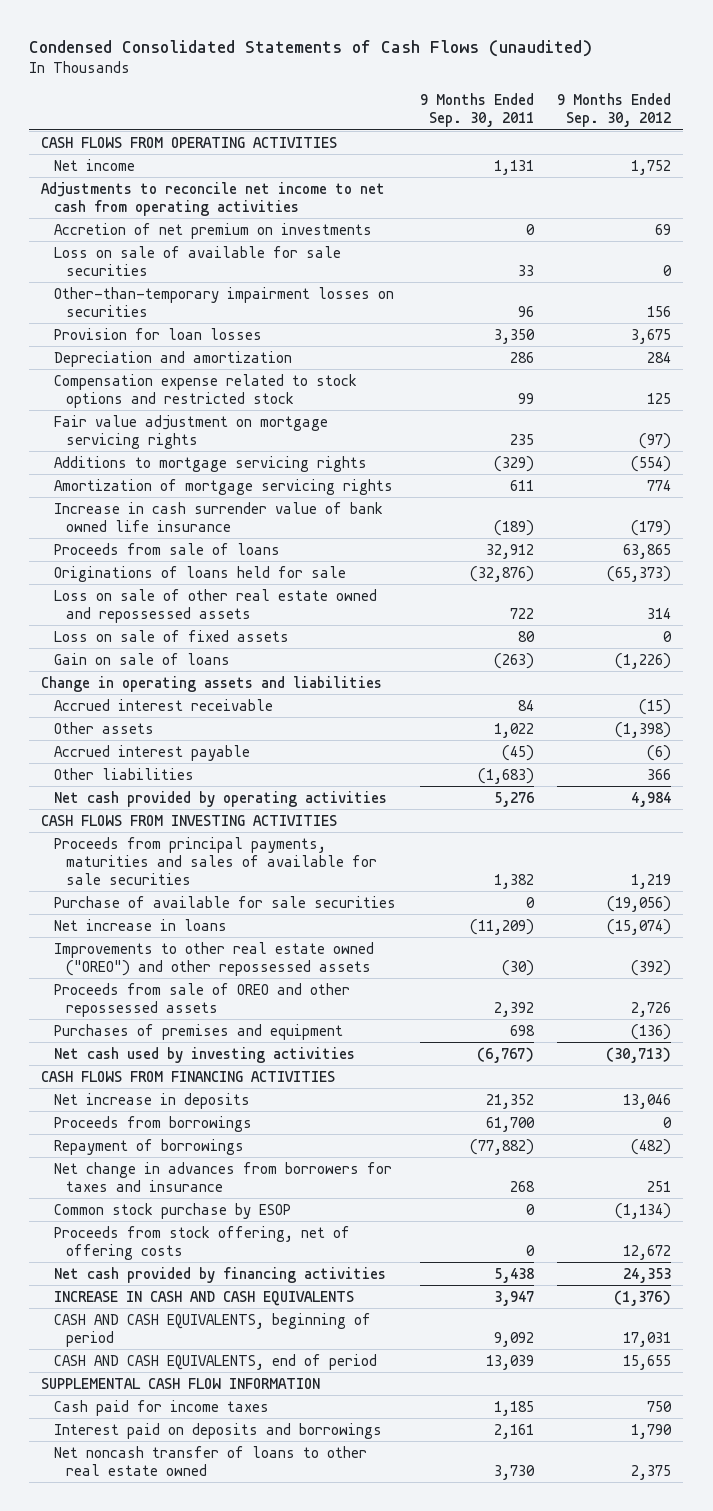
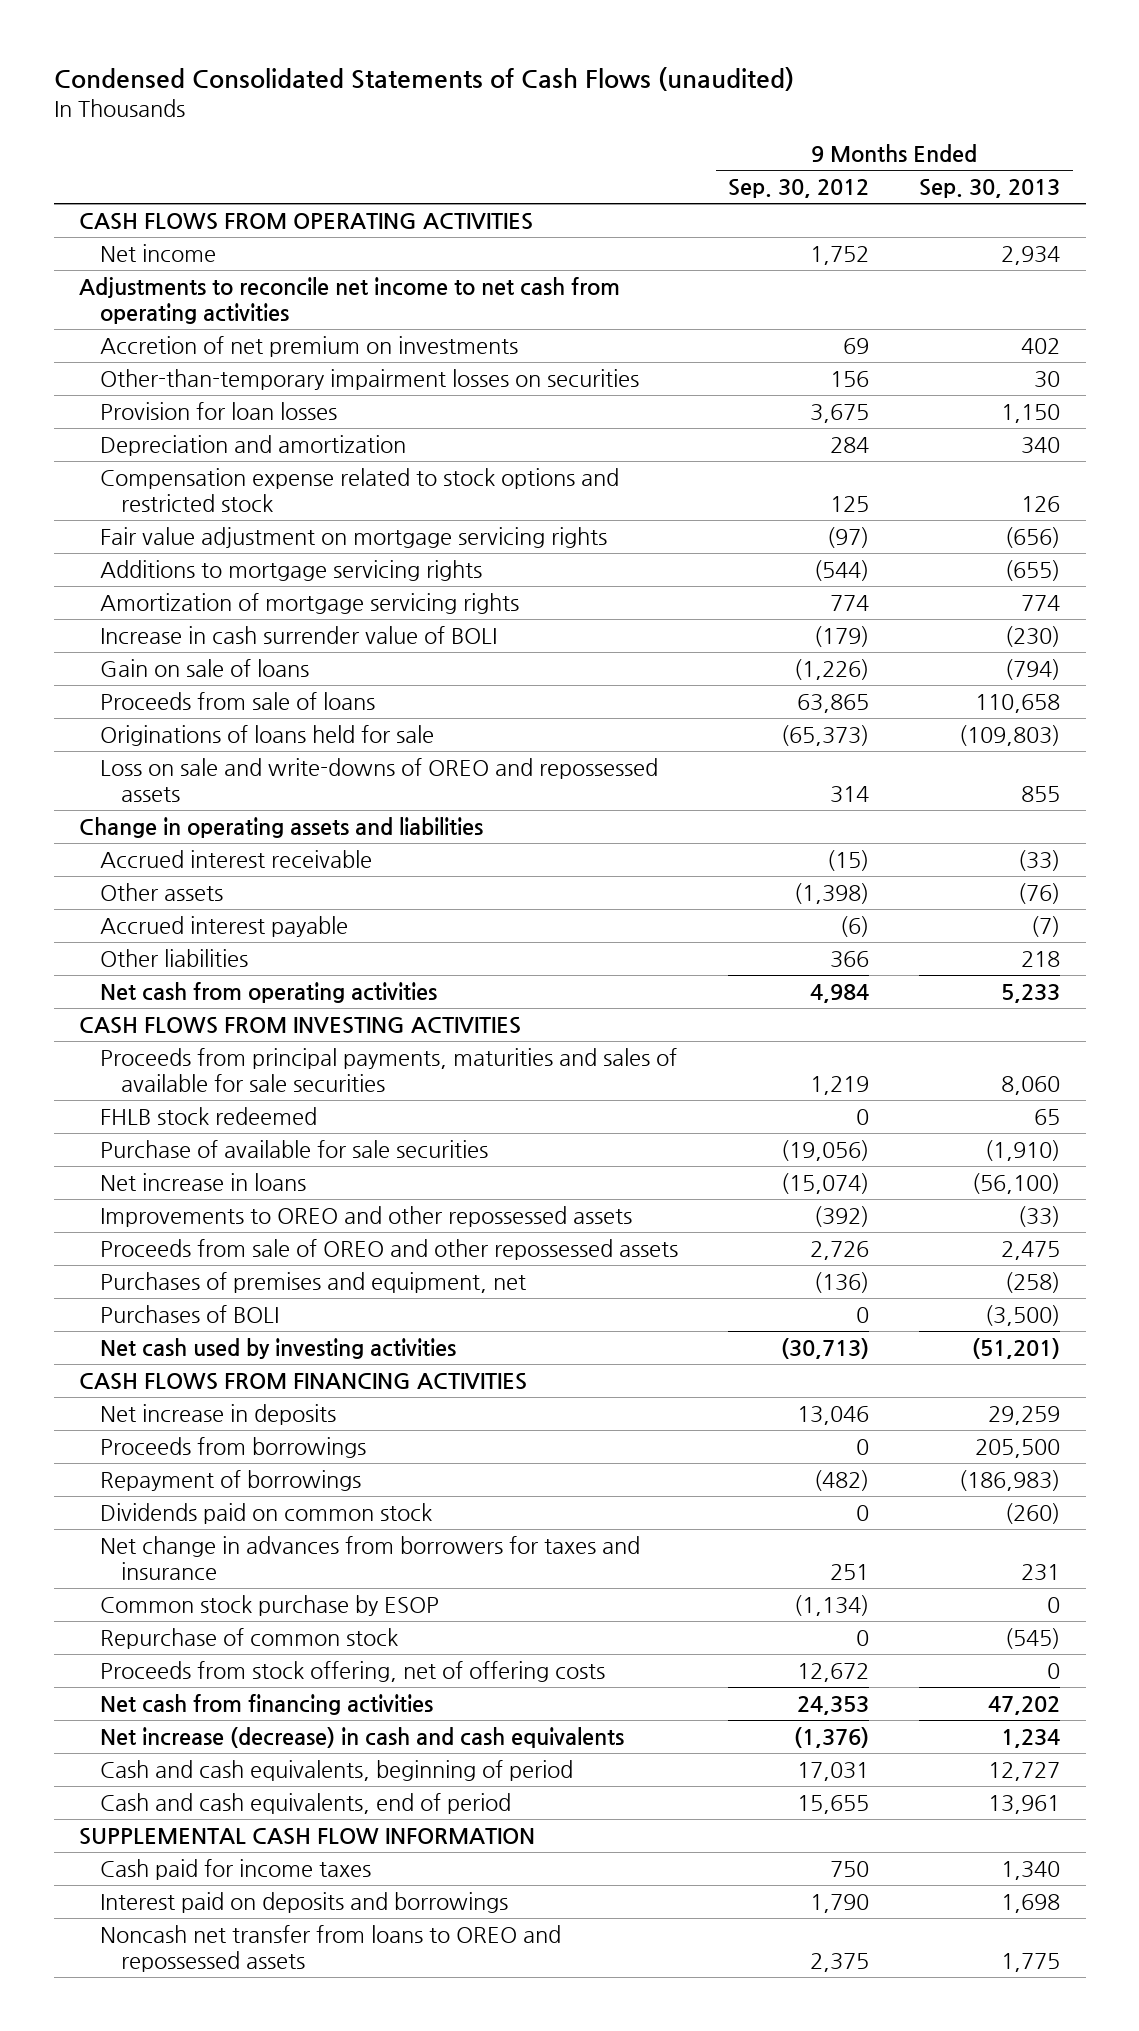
[419,93,534,128] 9 Months Ended Sep. 30, 2011 -> none
none -> [919,179,1061,199] Sep. 30, 2013
[53,245,341,276] Loss on sale of available for sale securities -> none
[631,455,672,472] (554) -> [814,559,870,581] (544)
[53,501,383,532] Increase in cash surrender value of bank owned life insurance -> [99,625,497,644] Increase in cash surrender value of BOLI
[53,652,230,665] Gain on sale of loans -> [99,658,309,677] Gain on sale of loans
[53,629,289,642] Loss on sale of fixed assets -> none
[53,588,377,623] Loss on sale of other real estate owned and repossessed assets -> [99,757,658,802] Loss on sale and write-downs of OREO and repossessed assets
[53,790,387,807] Net cash provided by operating activities -> [99,981,437,1003] Net cash from operating activities
none -> [99,1106,317,1125] FHLB stock redeemed
[53,941,374,976] Improvements to other real estate owned ("OREO") and other repossessed assets -> [99,1205,632,1227] Improvements to OREO and other repossessed assets
[53,1023,343,1040] Purchases of premises and equipment -> [99,1271,526,1293] Purchases of premises and equipment, net
none -> [99,1304,279,1323] Purchases of BOLI
none -> [99,1502,432,1524] Dividends paid on common stock
none -> [99,1627,398,1649] Repurchase of common stock
[53,1266,386,1283] Net cash provided by financing activities -> [99,1693,433,1715] Net cash from financing activities
[53,1290,354,1306] INCREASE IN CASH AND CASH EQUIVALENTS -> [99,1726,624,1748] Net increase (decrease) in cash and cash equivalents
[53,1312,371,1347] CASH AND CASH EQUIVALENTS, beginning of period -> [99,1759,573,1781] Cash and cash equivalents, beginning of period
[53,1353,377,1370] CASH AND CASH EQUIVALENTS, end of period -> [99,1792,511,1814] Cash and cash equivalents, end of period
[53,1445,367,1476] Net noncash transfer of loans to other real estate owned -> [99,1924,561,1972] Noncash net transfer from loans to OREO and repossessed assets

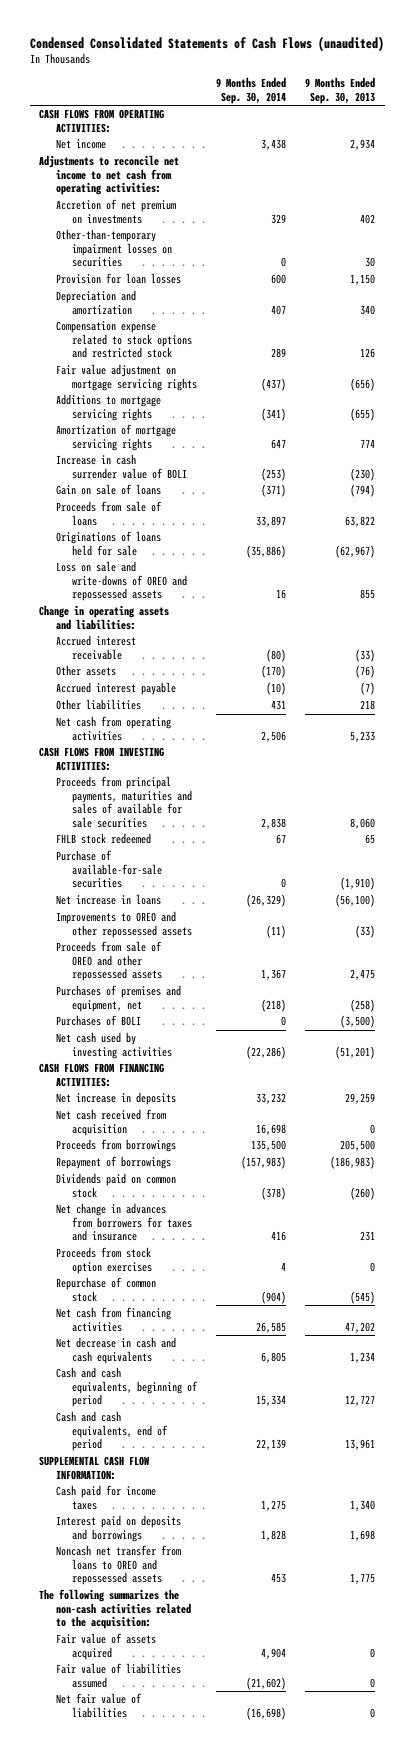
[728,179,870,199] Sep. 30, 2012 -> none
none -> [216,77,287,104] 9 Months Ended Sep. 30, 2014
[78,212,533,230] CASH FLOWS FROM OPERATING ACTIVITIES -> [39,109,165,133] CASH FLOWS FROM OPERATING ACTIVITIES:
[78,276,620,324] Adjustments to reconcile net income to net cash from operating activities -> [39,155,180,196] Adjustments to reconcile net income to net cash from operating activities:
[975,693,1061,713] 110,658 -> [345,515,376,527] 63,822
[959,724,1061,746] (109,803) -> [335,544,376,558] (62,967)
[78,816,483,838] Change in operating assets and liabilities -> [39,605,170,630] Change in operating assets and liabilities:
[78,1016,521,1034] CASH FLOWS FROM INVESTING ACTIVITIES -> [39,747,165,771] CASH FLOWS FROM INVESTING ACTIVITIES:
[99,1139,488,1158] Purchase of available for sale securities -> [55,850,162,889] Purchase of available-for-sale securities
[78,1372,527,1390] CASH FLOWS FROM FINANCING ACTIVITIES -> [39,1063,165,1087] CASH FLOWS FROM FINANCING ACTIVITIES:
none -> [55,1109,166,1136] Net cash received from acquisition
[99,1594,439,1616] Common stock purchase by ESOP -> none
none -> [55,1247,152,1274] Proceeds from stock option exercises
[99,1660,605,1682] Proceeds from stock offering, net of offering costs -> none
[99,1726,624,1748] Net increase (decrease) in cash and cash equivalents -> [55,1337,176,1364] Net decrease in cash and cash equivalents
[78,1827,535,1845] SUPPLEMENTAL CASH FLOW INFORMATION -> [39,1456,151,1480] SUPPLEMENTAL CASH FLOW INFORMATION:
none -> [39,1589,191,1630] The following summarizes the non-cash activities related to the acquisition:
none -> [55,1633,156,1660] Fair value of assets acquired
none -> [55,1663,181,1688] Fair value of liabilities assumed
none -> [55,1693,142,1718] Net fair value of liabilities

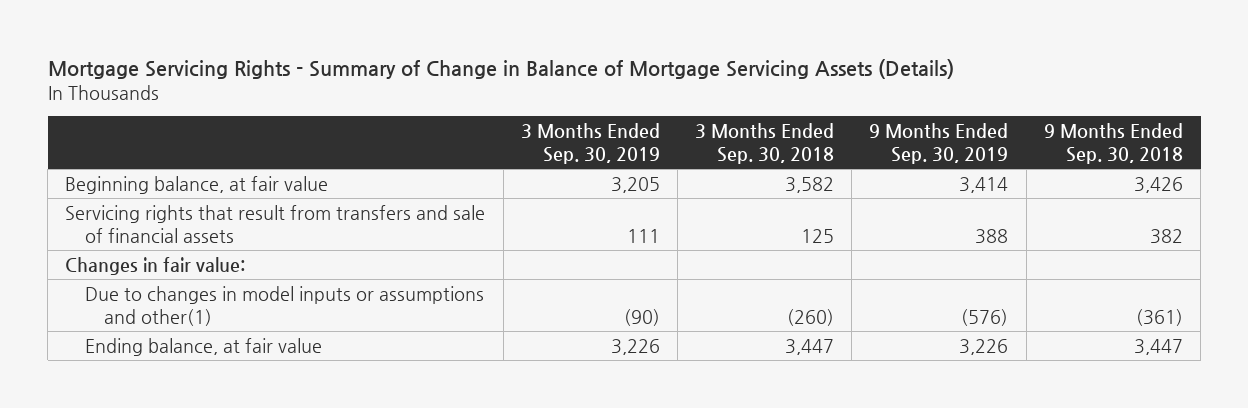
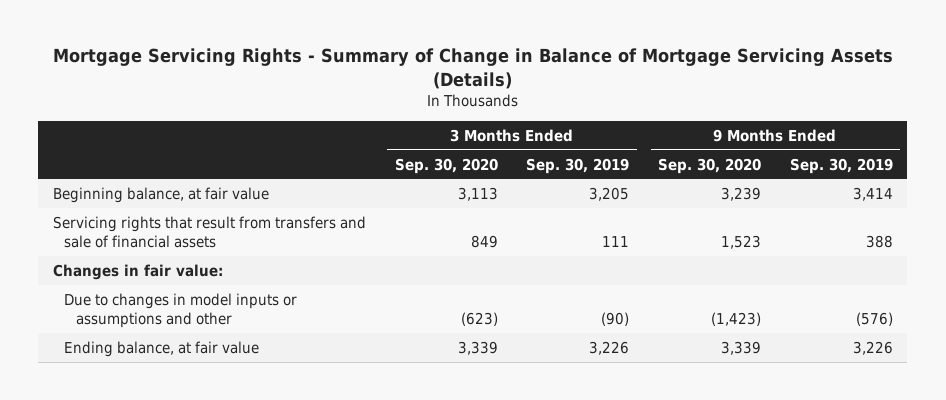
[695,123,835,164] 3 Months Ended Sep. 30, 2018 -> none
[1043,123,1183,164] 9 Months Ended Sep. 30, 2018 -> none
none -> [394,157,498,174] Sep. 30, 2020
none -> [658,157,762,174] Sep. 30, 2020
[84,285,484,326] Due to changes in model inputs or assumptions and other(1) -> [64,292,298,329] Due to changes in model inputs or assumptions and other

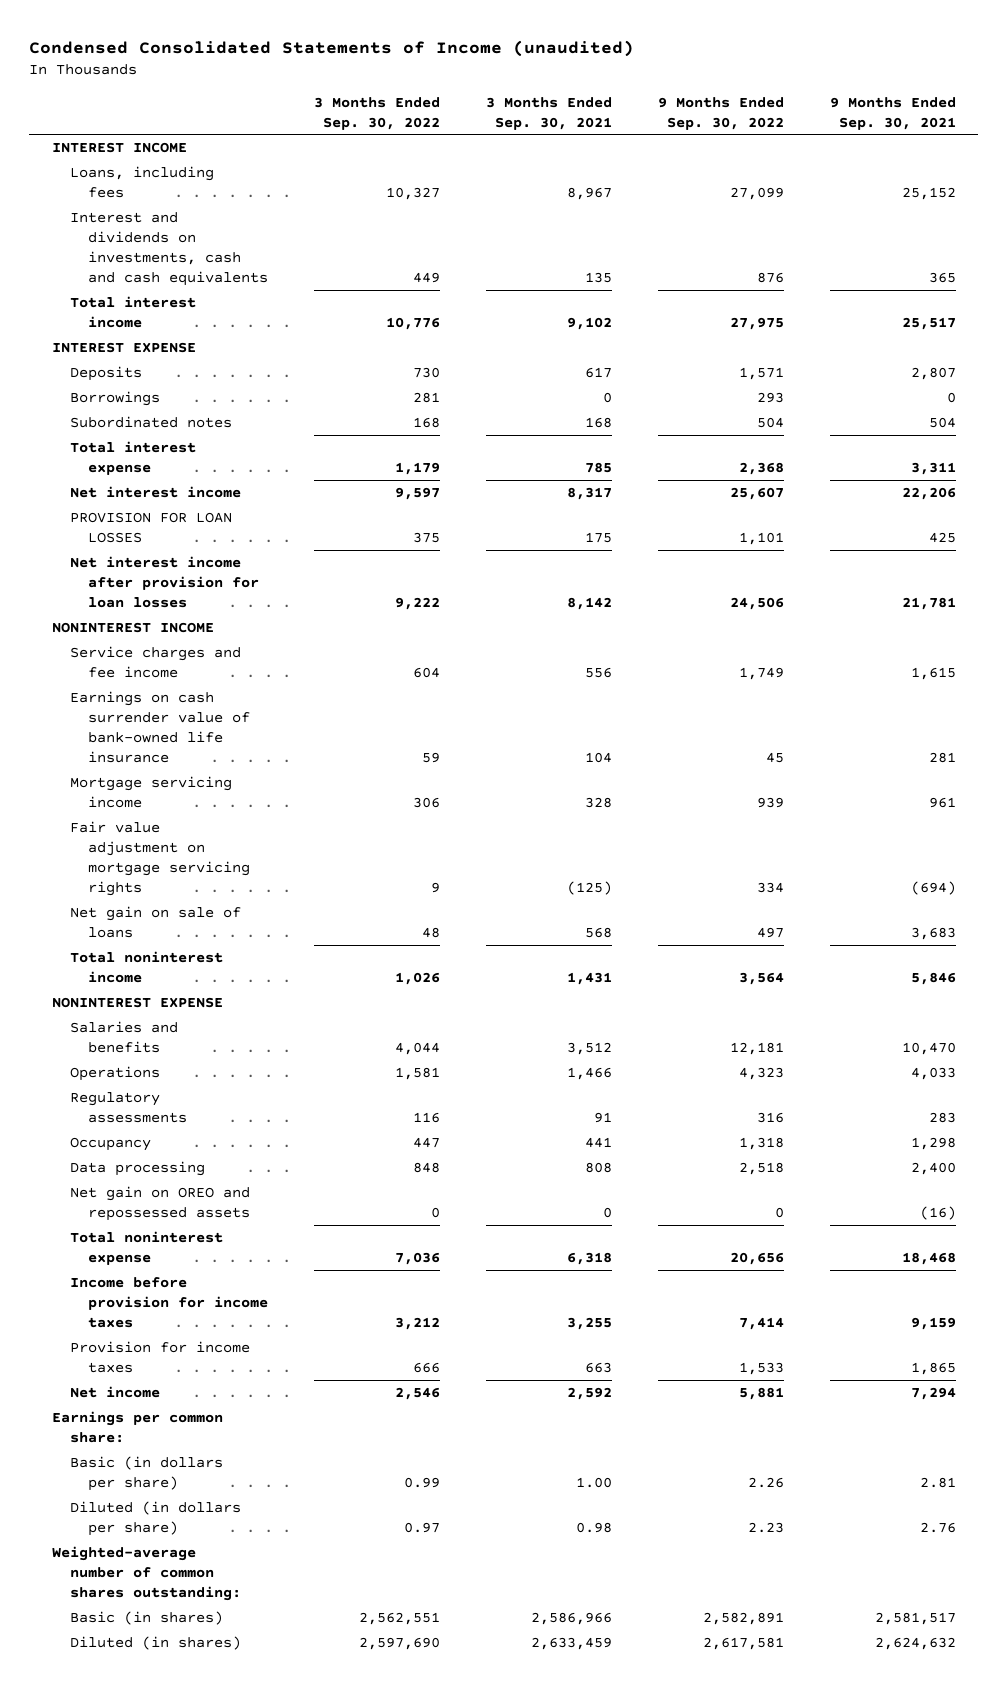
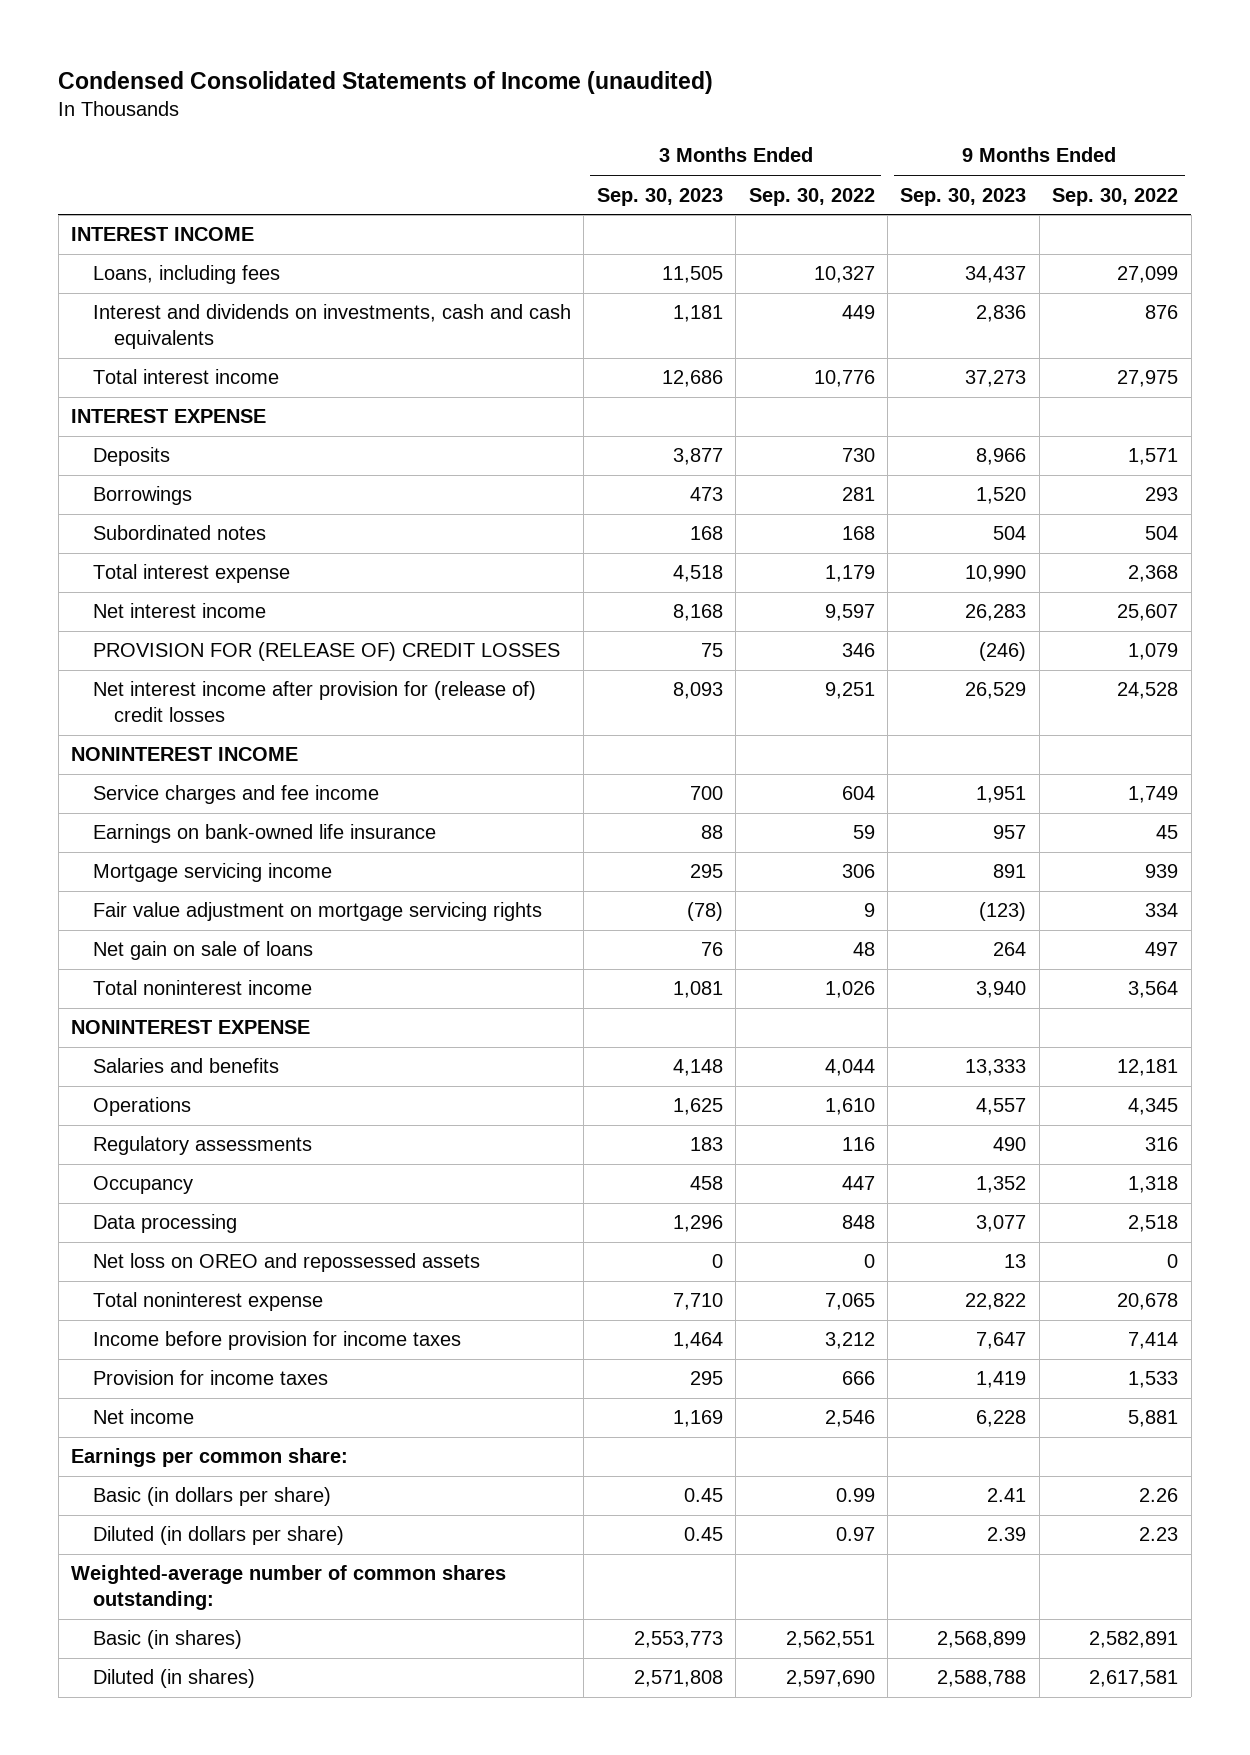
[485,96,612,130] 3 Months Ended Sep. 30, 2021 -> none
[829,96,956,130] 9 Months Ended Sep. 30, 2021 -> none
none -> [596,187,723,206] Sep. 30, 2023
none -> [900,187,1027,206] Sep. 30, 2023
[70,511,233,543] PROVISION FOR LOAN LOSSES -> [92,642,560,662] PROVISION FOR (RELEASE OF) CREDIT LOSSES
[413,531,441,543] 375 -> [841,643,875,658] 346
[738,531,784,545] 1,101 -> [1128,643,1179,661] 1,079
[70,555,260,608] Net interest income after provision for loan losses -> [92,681,536,722] Net interest income after provision for (release of) credit losses
[395,596,441,610] 9,222 -> [824,682,875,700] 9,251
[729,596,784,610] 24,506 -> [1117,682,1179,700] 24,528
[70,690,251,763] Earnings on cash surrender value of bank-owned life insurance -> [92,824,436,844] Earnings on bank-owned life insurance
[395,1066,441,1080] 1,581 -> [824,1098,875,1116] 1,610
[738,1066,784,1080] 4,323 -> [1128,1098,1179,1116] 4,345
[70,1185,251,1221] Net gain on OREO and repossessed assets -> [92,1253,480,1273] Net loss on OREO and repossessed assets
[395,1251,441,1265] 7,036 -> [824,1293,875,1311] 7,065
[729,1251,784,1265] 20,656 -> [1117,1293,1179,1311] 20,678

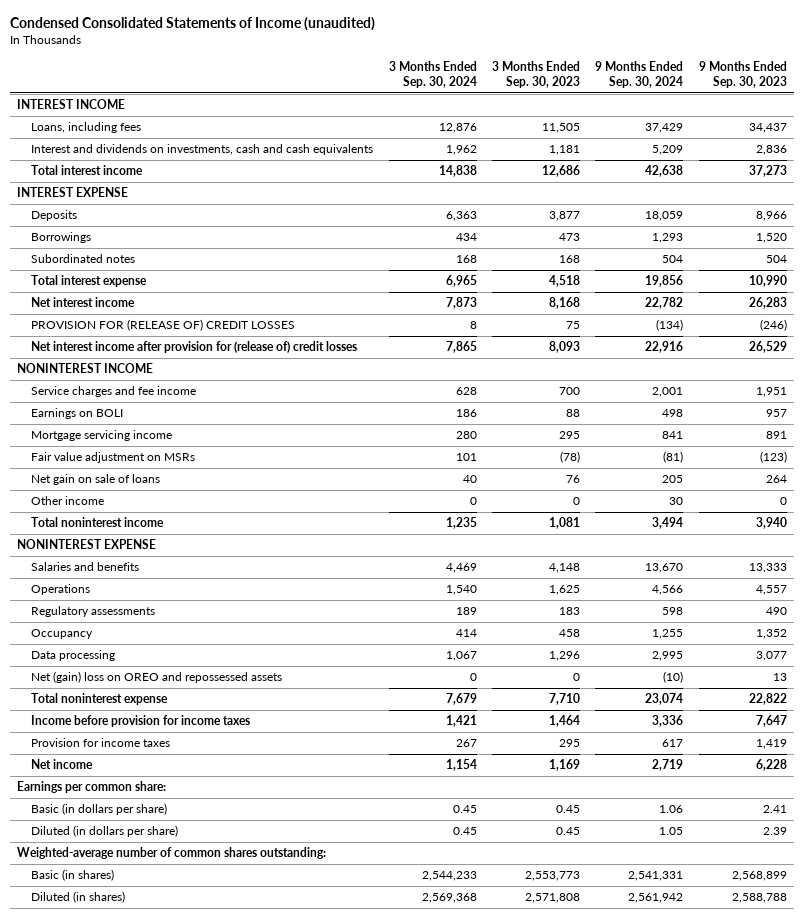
[748,187,875,206] Sep. 30, 2022 -> none
[1052,187,1179,206] Sep. 30, 2022 -> none
none -> [388,61,477,89] 3 Months Ended Sep. 30, 2024
none -> [595,61,684,89] 9 Months Ended Sep. 30, 2024
[92,824,436,844] Earnings on bank-owned life insurance -> [31,408,124,420] Earnings on BOLI
[92,902,542,922] Fair value adjustment on mortgage servicing rights -> [31,452,196,464] Fair value adjustment on MSRs
none -> [31,496,105,506] Other income
[92,1253,480,1273] Net loss on OREO and repossessed assets -> [31,671,283,684] Net (gain) loss on OREO and repossessed assets

